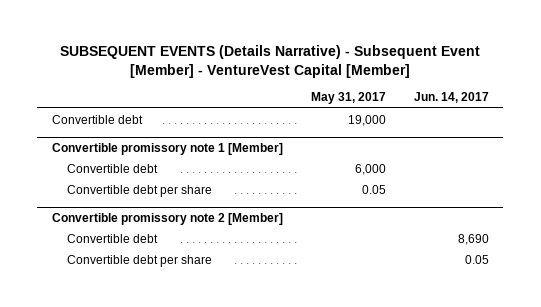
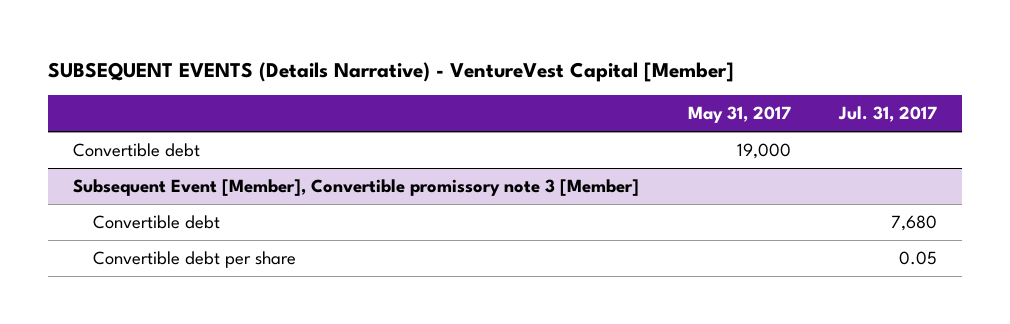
[60,44,481,78] SUBSEQUENT EVENTS (Details Narrative) - Subsequent Event [Member] - VentureVest Capital [Member] -> [48,62,735,83] SUBSEQUENT EVENTS (Details Narrative) - VentureVest Capital [Member]
[414,92,490,104] Jun. 14, 2017 -> none
none -> [838,106,938,123] Jul. 31, 2017
[51,143,283,156] Convertible promissory note 1 [Member] -> none
[66,163,158,173] Convertible debt -> none
[66,184,212,197] Convertible debt per share -> none
[51,213,283,226] Convertible promissory note 2 [Member] -> none
[66,233,158,243] Convertible debt -> none
[66,254,212,267] Convertible debt per share -> none
none -> [72,178,639,196] Subsequent Event [Member], Convertible promissory note 3 [Member]
none -> [93,214,221,229] Convertible debt
none -> [93,250,297,268] Convertible debt per share

